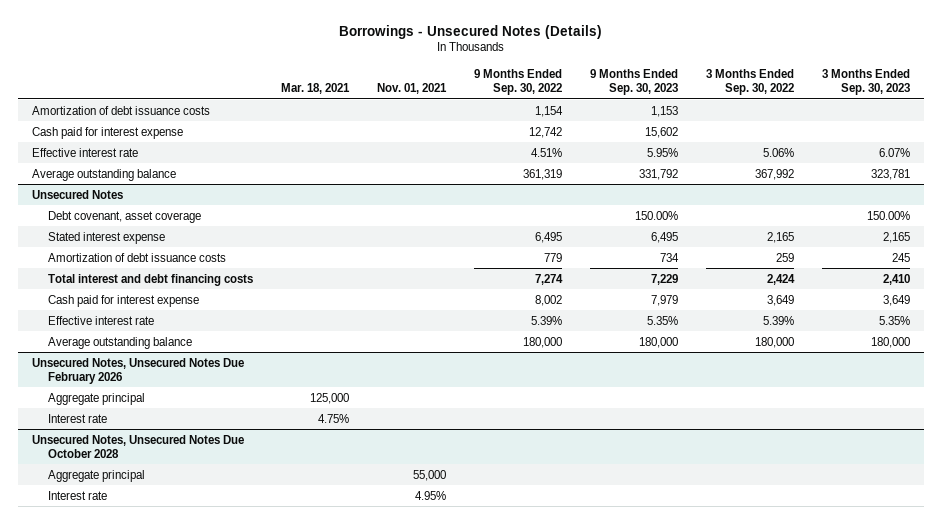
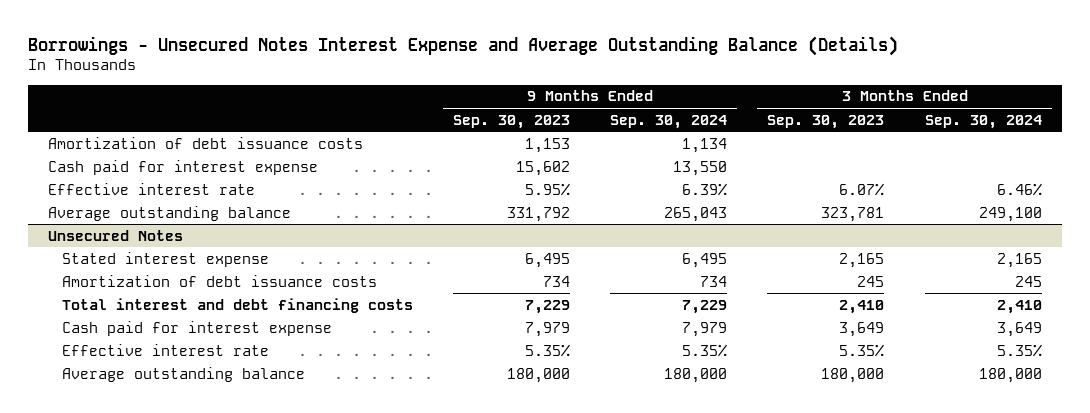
[338,24,602,39] Borrowings - Unsecured Notes (Details) -> [28,35,899,56] Borrowings - Unsecured Notes Interest Expense and Average Outstanding Balance (Details)
[280,82,350,94] Mar. 18, 2021 -> none
[376,82,447,94] Nov. 01, 2021 -> none
[473,68,562,95] 9 Months Ended Sep. 30, 2022 -> none
[705,68,794,95] 3 Months Ended Sep. 30, 2022 -> none
none -> [610,114,728,129] Sep. 30, 2024
none -> [924,114,1042,129] Sep. 30, 2024
[47,210,201,223] Debt covenant, asset coverage -> none
[31,357,244,384] Unsecured Notes, Unsecured Notes Due February 2026 -> none
[47,392,145,405] Aggregate principal -> none
[47,413,107,423] Interest rate -> none
[31,434,244,458] Unsecured Notes, Unsecured Notes Due October 2028 -> none
[47,469,145,482] Aggregate principal -> none
[47,490,107,500] Interest rate -> none

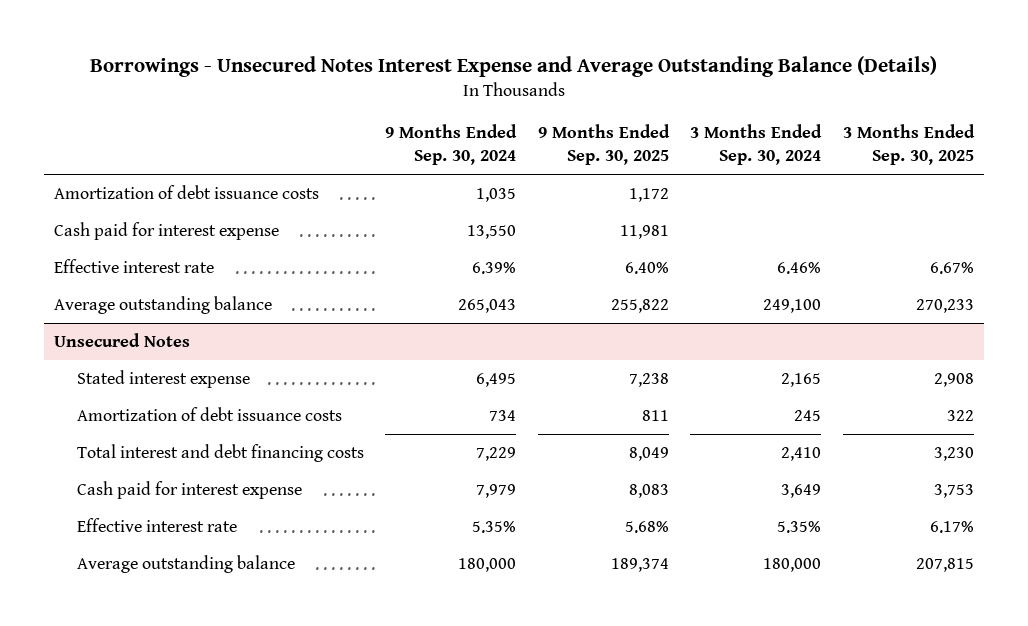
[452,114,570,129] Sep. 30, 2023 -> none
[767,114,885,129] Sep. 30, 2023 -> none
none -> [537,124,670,166] 9 Months Ended Sep. 30, 2025
none -> [842,124,975,166] 3 Months Ended Sep. 30, 2025
[682,137,728,153] 1,134 -> [476,188,517,203] 1,035

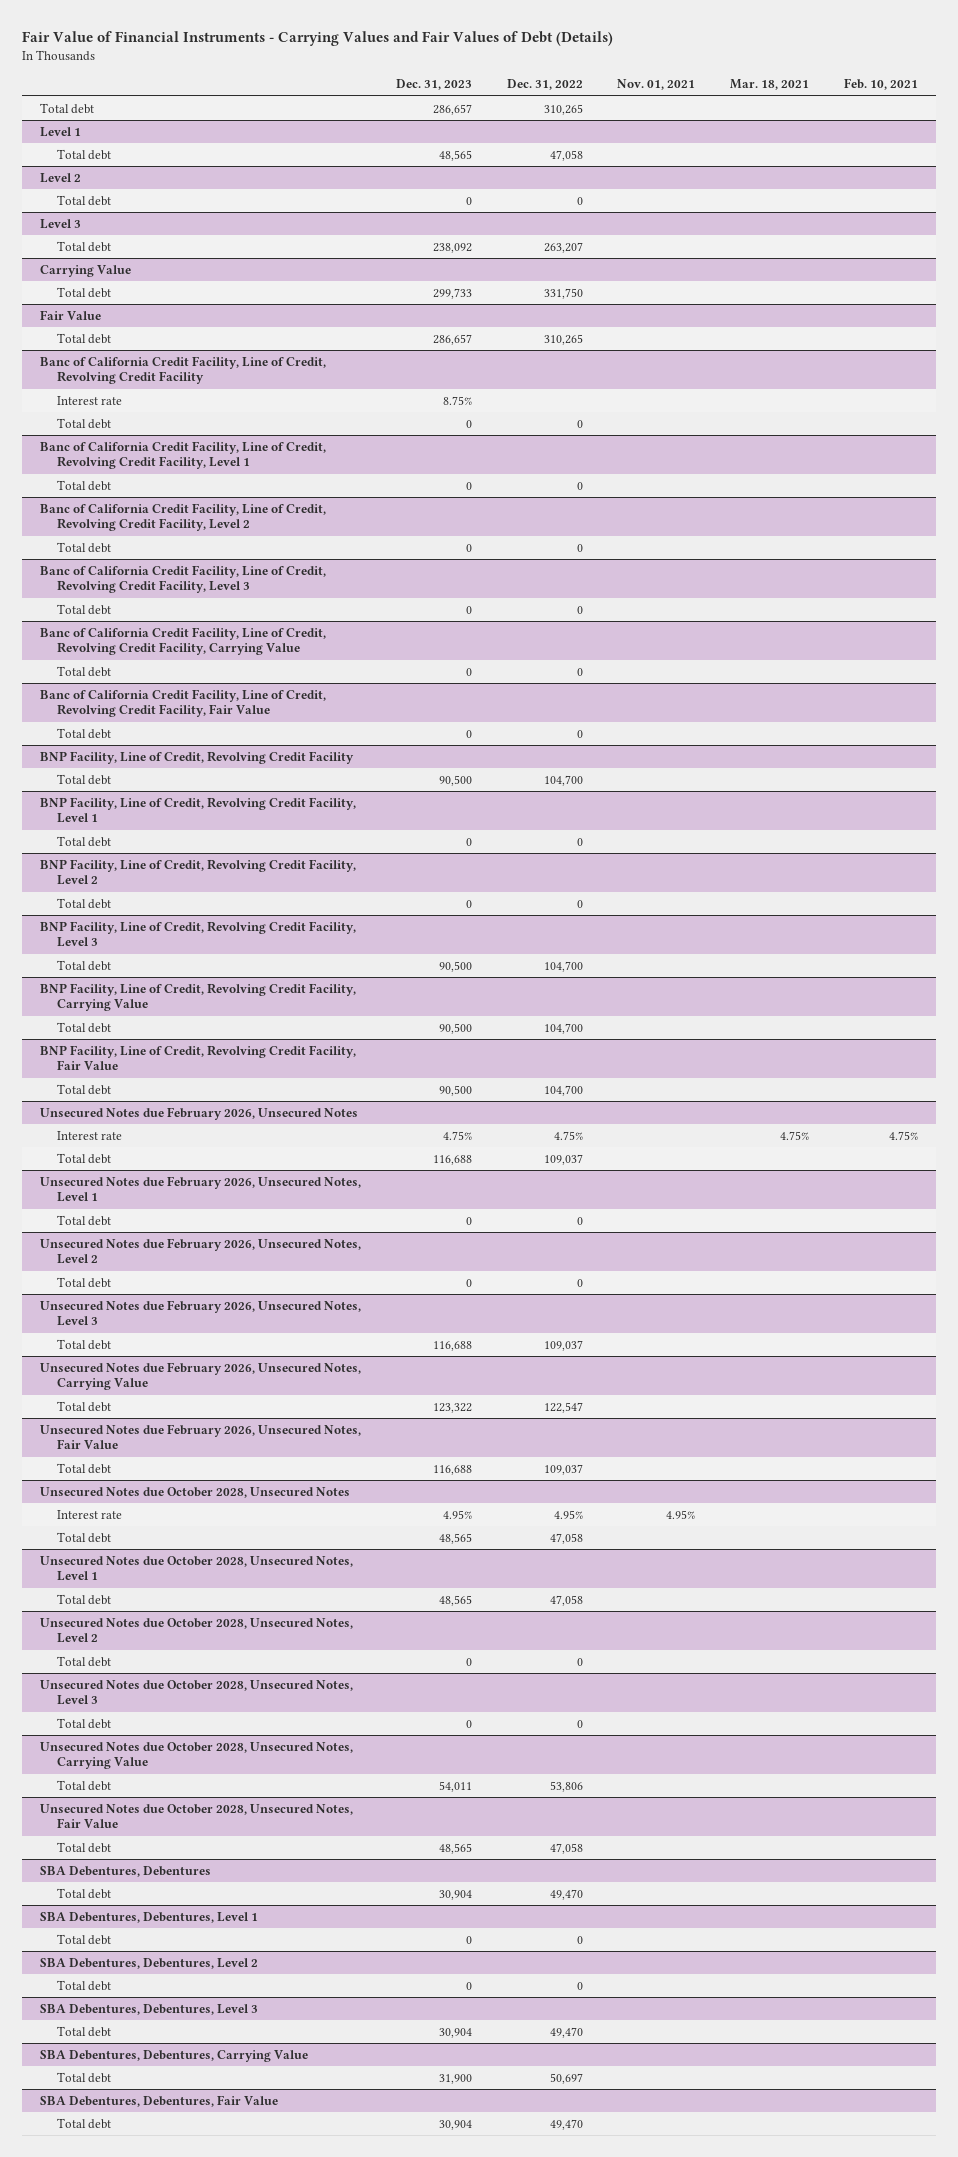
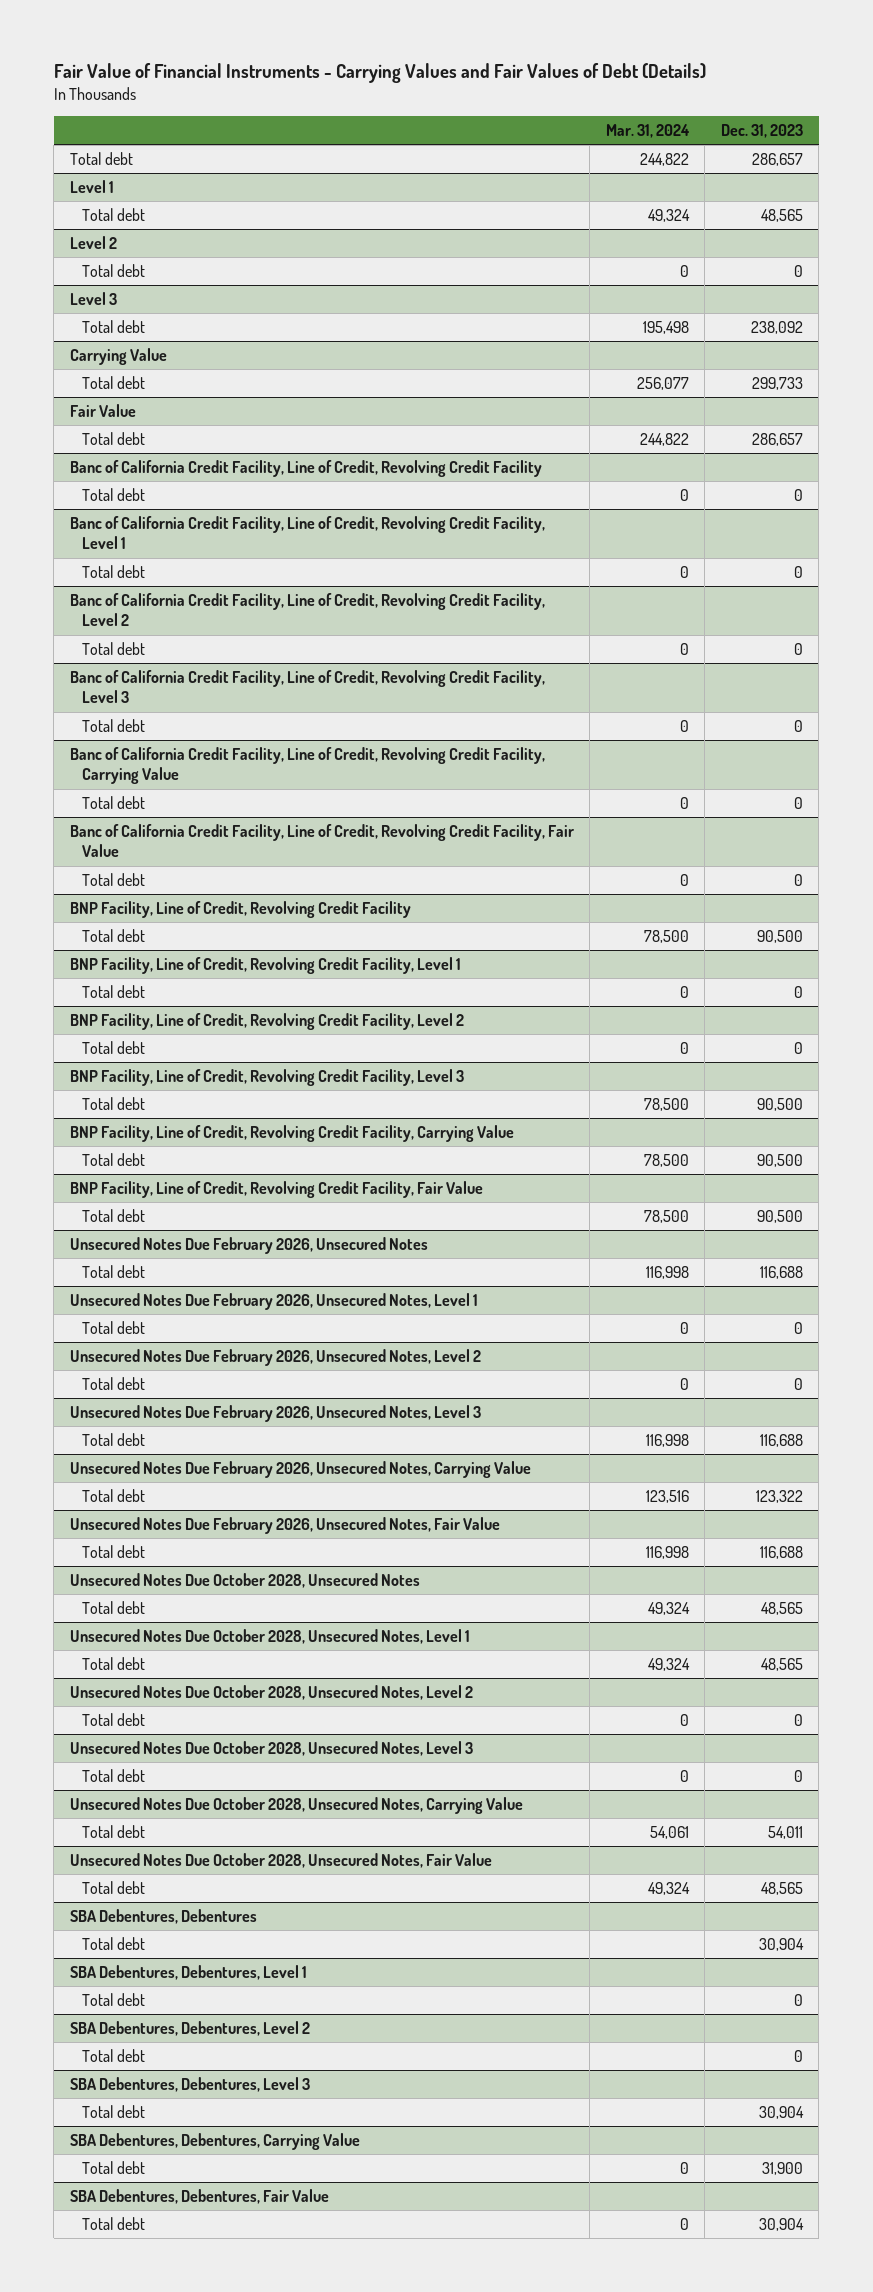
[506,79,583,91] Dec. 31, 2022 -> none
[617,79,696,91] Nov. 01, 2021 -> none
[730,79,810,91] Mar. 18, 2021 -> none
[844,78,919,91] Feb. 10, 2021 -> none
none -> [605,123,690,138] Mar. 31, 2024
[57,395,123,405] Interest rate -> none
[57,1130,123,1140] Interest rate -> none
[39,1106,358,1120] Unsecured Notes due February 2026, Unsecured Notes -> [69,1237,428,1255] Unsecured Notes Due February 2026, Unsecured Notes
[39,1175,361,1203] Unsecured Notes due February 2026, Unsecured Notes, Level 1 -> [69,1293,478,1311] Unsecured Notes Due February 2026, Unsecured Notes, Level 1
[39,1237,361,1265] Unsecured Notes due February 2026, Unsecured Notes, Level 2 -> [69,1349,481,1367] Unsecured Notes Due February 2026, Unsecured Notes, Level 2
[39,1299,361,1327] Unsecured Notes due February 2026, Unsecured Notes, Level 3 -> [69,1405,481,1423] Unsecured Notes Due February 2026, Unsecured Notes, Level 3
[39,1361,361,1391] Unsecured Notes due February 2026, Unsecured Notes, Carrying Value -> [69,1461,531,1479] Unsecured Notes Due February 2026, Unsecured Notes, Carrying Value
[39,1423,361,1450] Unsecured Notes due February 2026, Unsecured Notes, Fair Value -> [69,1517,500,1535] Unsecured Notes Due February 2026, Unsecured Notes, Fair Value
[57,1509,123,1519] Interest rate -> none
[39,1486,350,1498] Unsecured Notes due October 2028, Unsecured Notes -> [69,1573,420,1589] Unsecured Notes Due October 2028, Unsecured Notes
[39,1555,353,1582] Unsecured Notes due October 2028, Unsecured Notes, Level 1 -> [69,1629,470,1645] Unsecured Notes Due October 2028, Unsecured Notes, Level 1
[39,1617,353,1644] Unsecured Notes due October 2028, Unsecured Notes, Level 2 -> [69,1685,473,1701] Unsecured Notes Due October 2028, Unsecured Notes, Level 2
[39,1679,353,1706] Unsecured Notes due October 2028, Unsecured Notes, Level 3 -> [69,1741,473,1757] Unsecured Notes Due October 2028, Unsecured Notes, Level 3
[39,1741,353,1770] Unsecured Notes due October 2028, Unsecured Notes, Carrying Value -> [69,1797,523,1815] Unsecured Notes Due October 2028, Unsecured Notes, Carrying Value
[39,1803,353,1829] Unsecured Notes due October 2028, Unsecured Notes, Fair Value -> [69,1853,492,1869] Unsecured Notes Due October 2028, Unsecured Notes, Fair Value

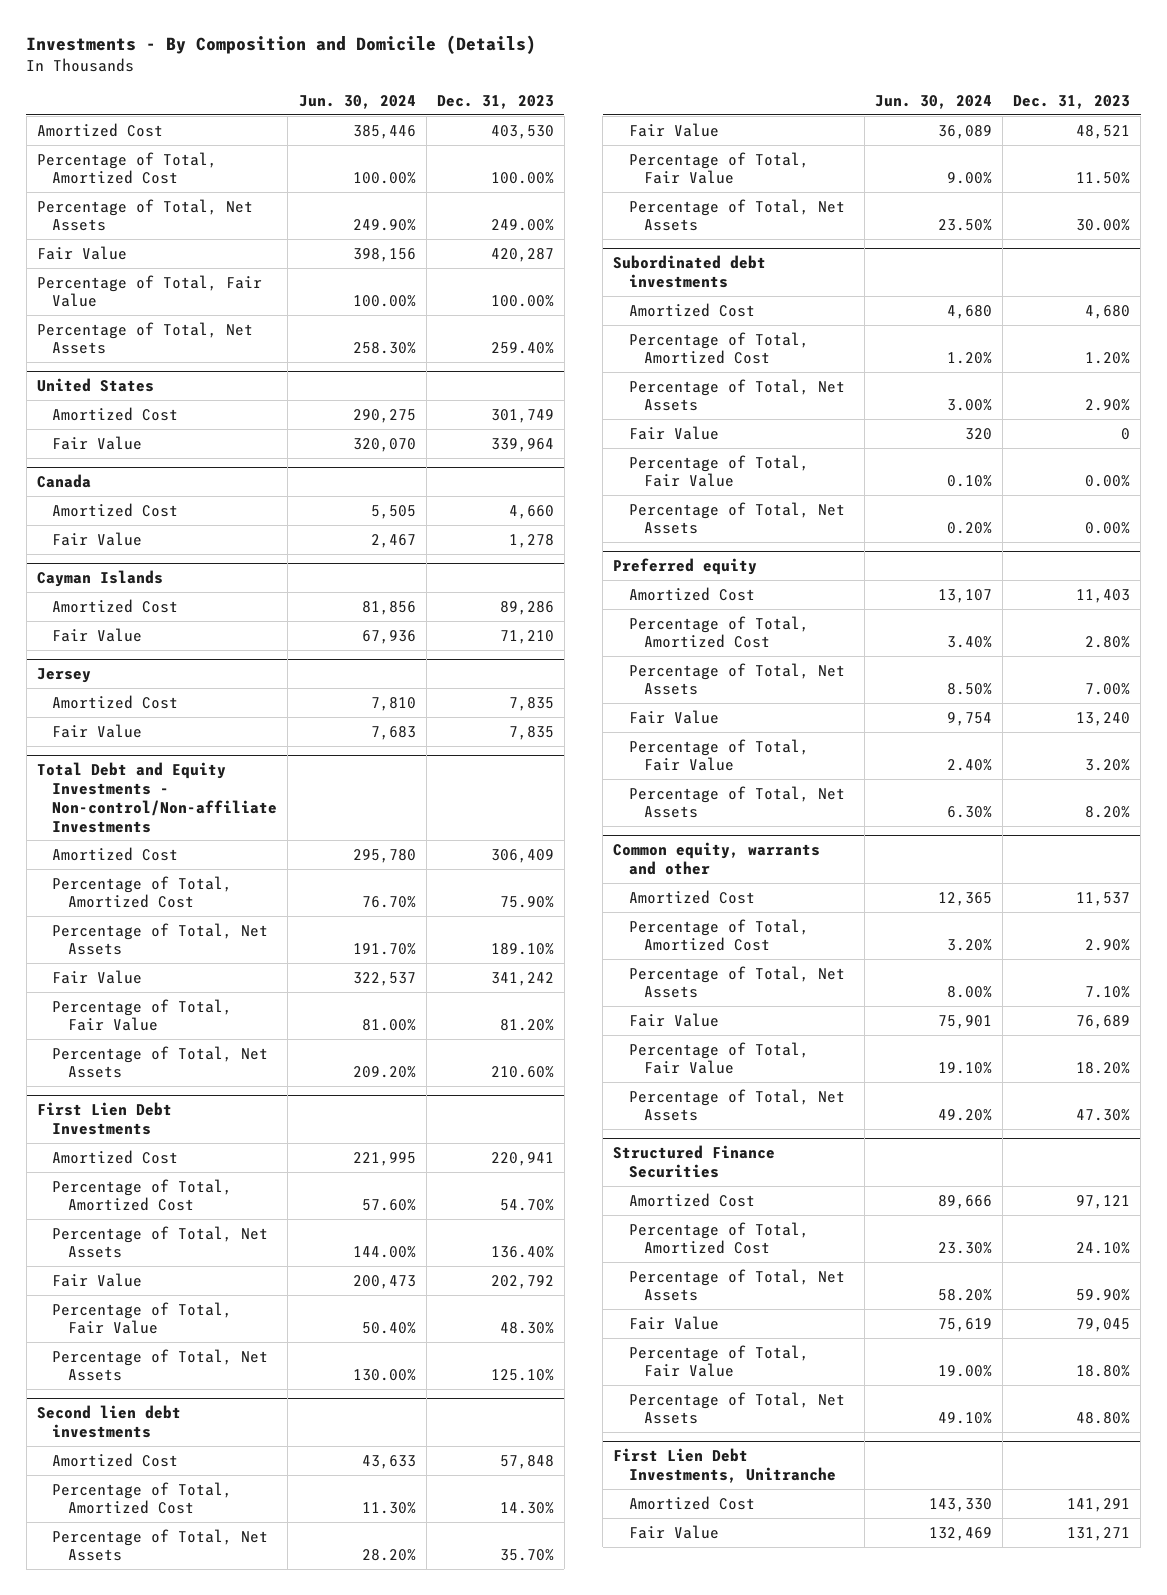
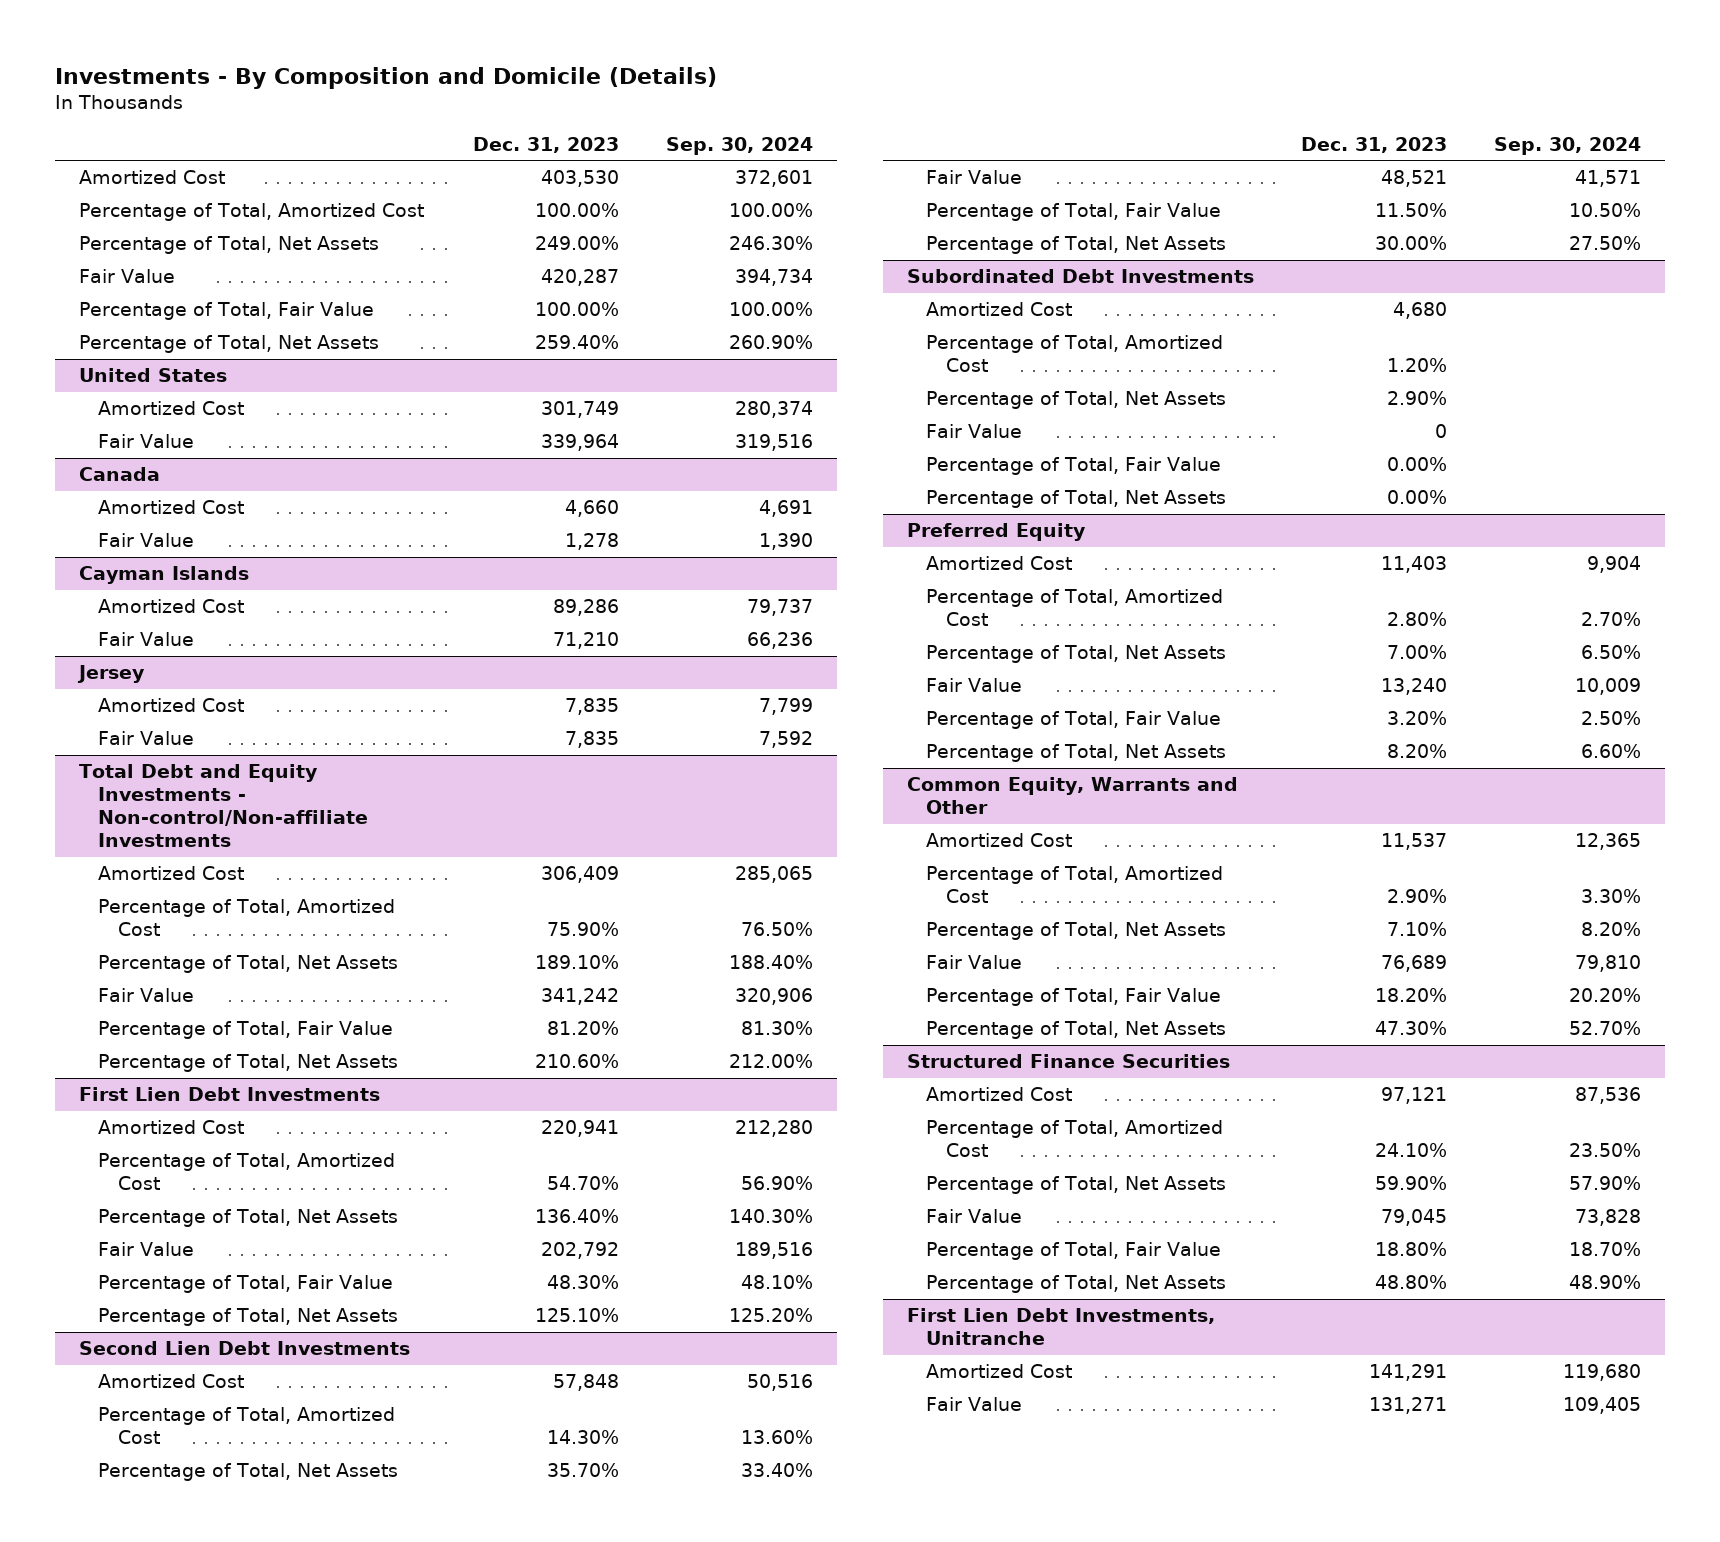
[298,94,416,109] Jun. 30, 2024 -> none
none -> [666,136,814,155] Sep. 30, 2024
[36,1405,181,1438] Second lien debt investments -> [78,1341,410,1356] Second Lien Debt Investments
[613,255,767,288] Subordinated debt investments -> [906,269,1254,284] Subordinated Debt Investments
[613,558,758,576] Preferred equity -> [906,523,1086,542] Preferred Equity
[613,842,821,875] Common equity, warrants and other -> [906,777,1238,815] Common Equity, Warrants and Other

